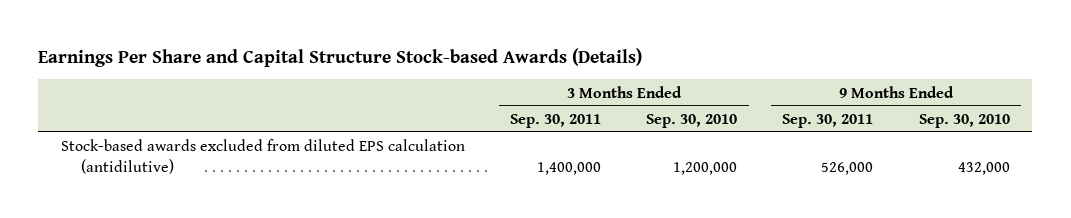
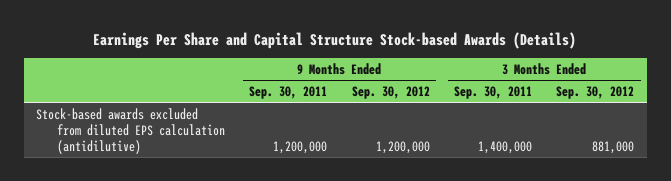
[646,113,738,128] Sep. 30, 2010 -> none
[918,113,1010,128] Sep. 30, 2010 -> none
none -> [351,85,430,99] Sep. 30, 2012
none -> [556,85,635,99] Sep. 30, 2012
[821,161,874,175] 526,000 -> [273,140,328,154] 1,200,000

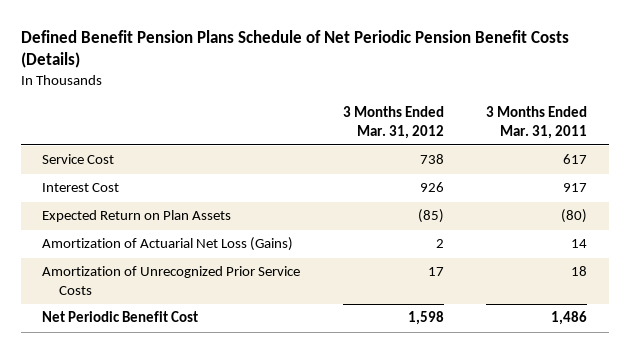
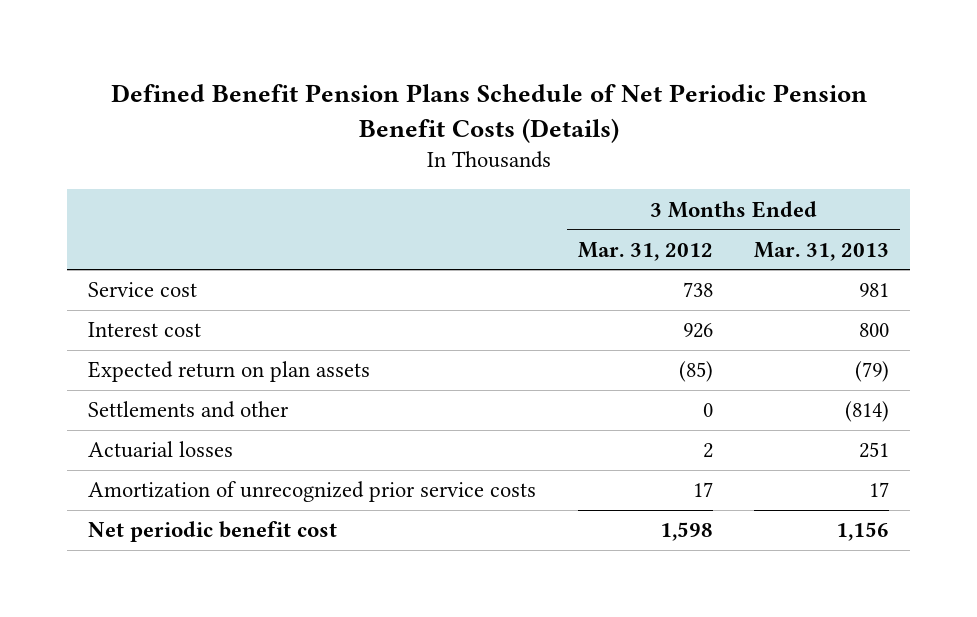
[486,106,588,139] 3 Months Ended Mar. 31, 2011 -> none
none -> [754,241,890,261] Mar. 31, 2013
[41,237,293,252] Amortization of Actuarial Net Loss (Gains) -> none
[41,154,114,165] Service Cost -> [88,282,198,298] Service cost
[41,183,119,193] Interest Cost -> [88,322,202,338] Interest cost
[41,210,231,223] Expected Return on Plan Assets -> [88,361,371,383] Expected return on plan assets
none -> [88,401,290,419] Settlements and other
none -> [88,441,234,459] Actuarial losses
[41,266,300,295] Amortization of Unrecognized Prior Service Costs -> [88,481,537,503] Amortization of unrecognized prior service costs
[41,311,198,323] Net Periodic Benefit Cost -> [88,521,338,543] Net periodic benefit cost

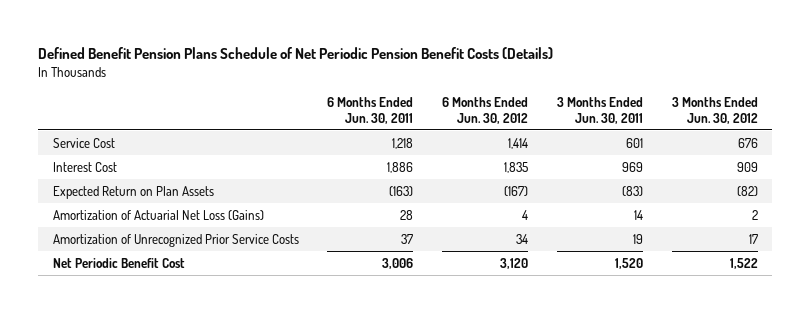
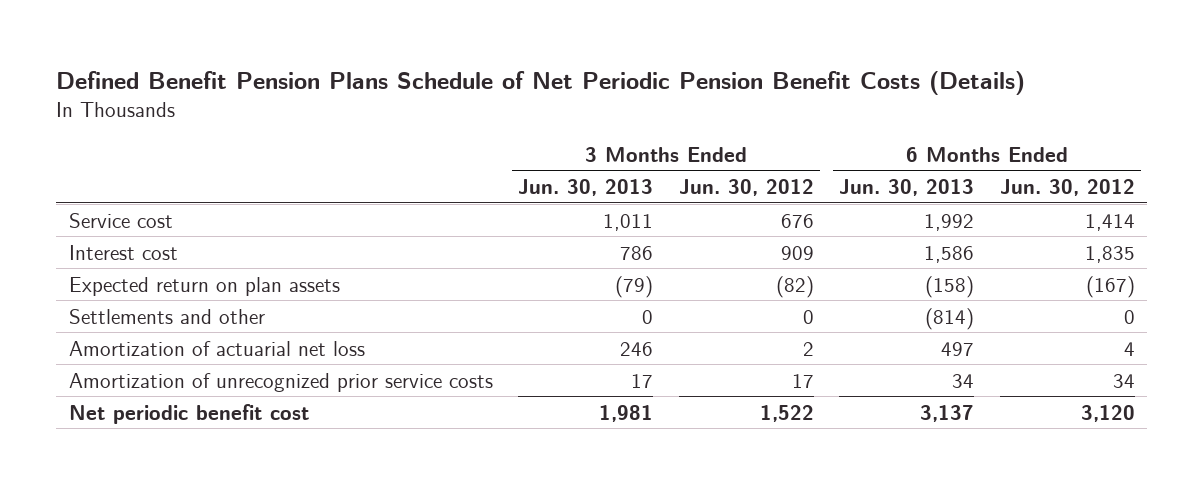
[327,96,414,124] 6 Months Ended Jun. 30, 2011 -> none
[557,96,644,124] 3 Months Ended Jun. 30, 2011 -> none
none -> [518,179,654,197] Jun. 30, 2013
none -> [839,179,975,197] Jun. 30, 2013
[52,137,115,148] Service Cost -> [69,212,174,228] Service cost
[52,161,117,172] Interest Cost -> [69,244,179,260] Interest cost
[52,185,214,199] Expected Return on Plan Assets -> [69,276,341,296] Expected return on plan assets
none -> [69,308,266,324] Settlements and other
[52,209,264,220] Amortization of Actuarial Net Loss (Gains) -> [69,340,366,356] Amortization of actuarial net loss
[52,233,299,247] Amortization of Unrecognized Prior Service Costs -> [69,372,494,392] Amortization of unrecognized prior service costs
[52,257,185,268] Net Periodic Benefit Cost -> [69,403,310,424] Net periodic benefit cost

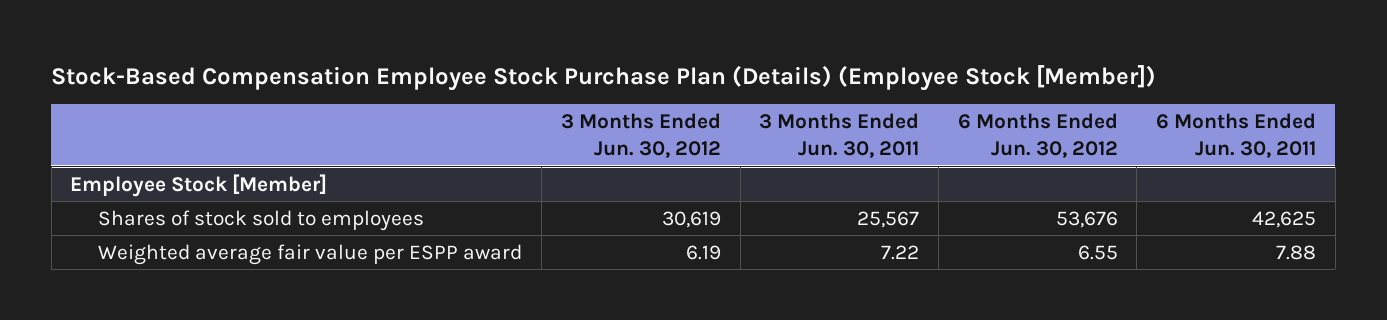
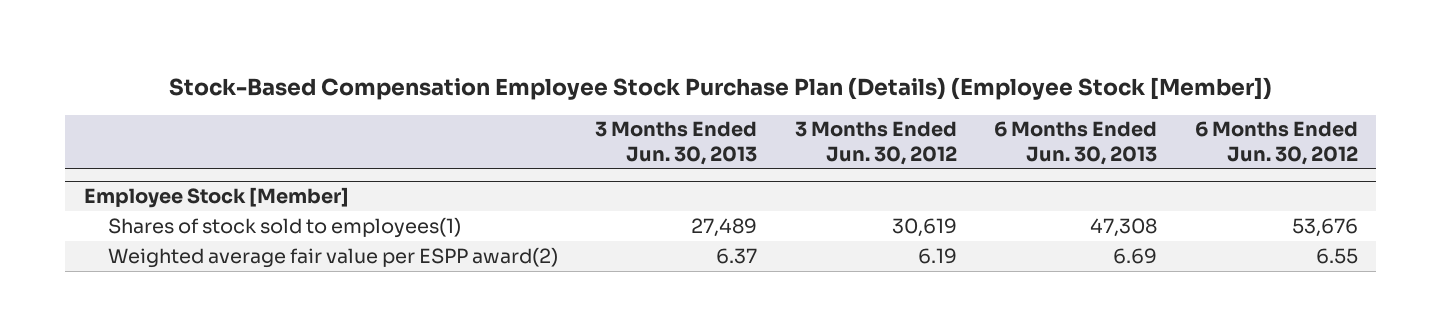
[759,113,920,159] 3 Months Ended Jun. 30, 2011 -> none
[1156,113,1317,159] 6 Months Ended Jun. 30, 2011 -> none
none -> [595,121,758,165] 3 Months Ended Jun. 30, 2013
none -> [994,121,1158,165] 6 Months Ended Jun. 30, 2013
[98,209,425,231] Shares of stock sold to employees -> [108,216,462,238] Shares of stock sold to employees(1)
[98,243,523,265] Weighted average fair value per ESPP award -> [108,246,559,268] Weighted average fair value per ESPP award(2)

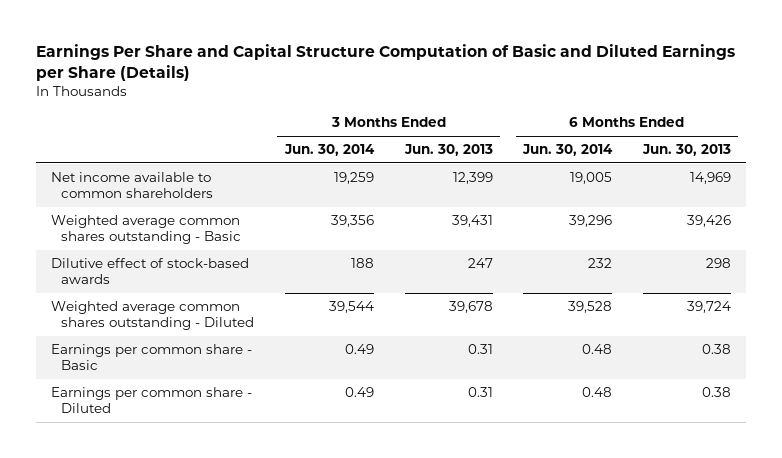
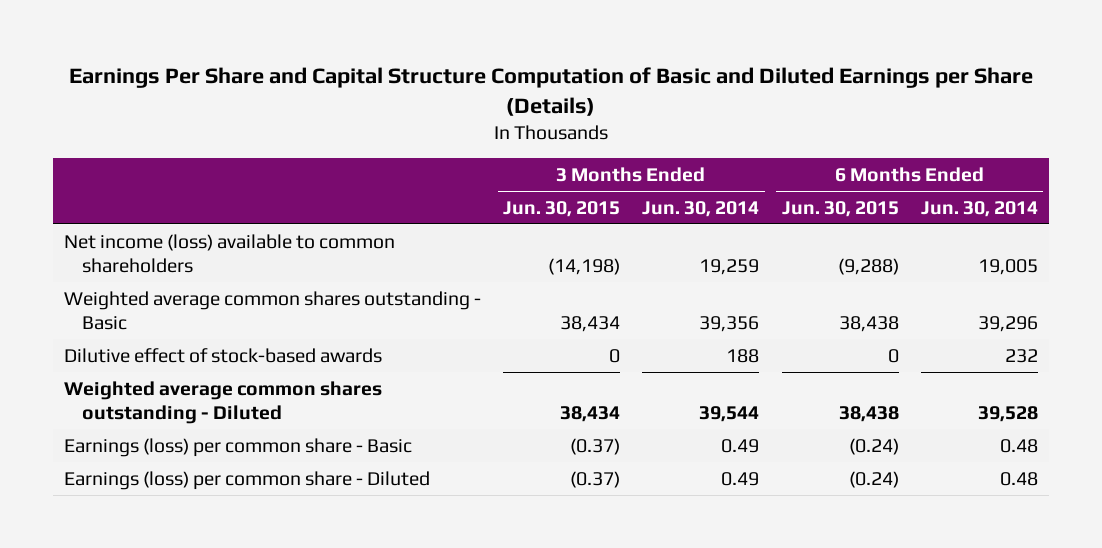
[403,144,493,157] Jun. 30, 2013 -> none
[641,144,731,157] Jun. 30, 2013 -> none
none -> [503,200,621,217] Jun. 30, 2015
none -> [781,200,899,217] Jun. 30, 2015
[51,172,214,199] Net income available to common shareholders -> [64,233,396,274] Net income (loss) available to common shareholders
[51,344,253,371] Earnings per common share - Basic -> [64,437,413,457] Earnings (loss) per common share - Basic
[51,387,253,414] Earnings per common share - Diluted -> [64,470,431,490] Earnings (loss) per common share - Diluted

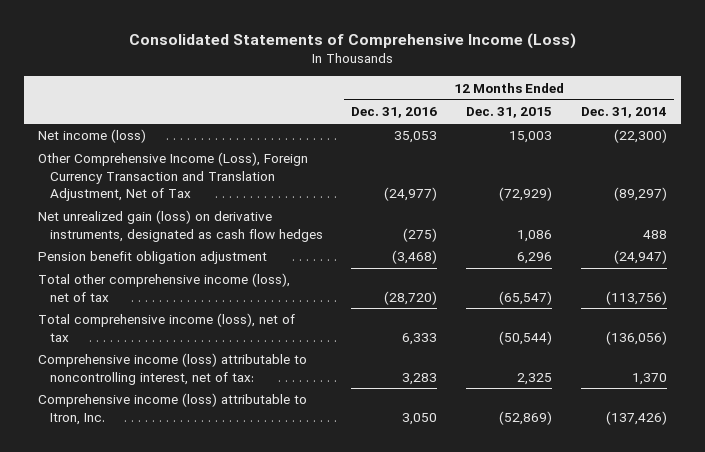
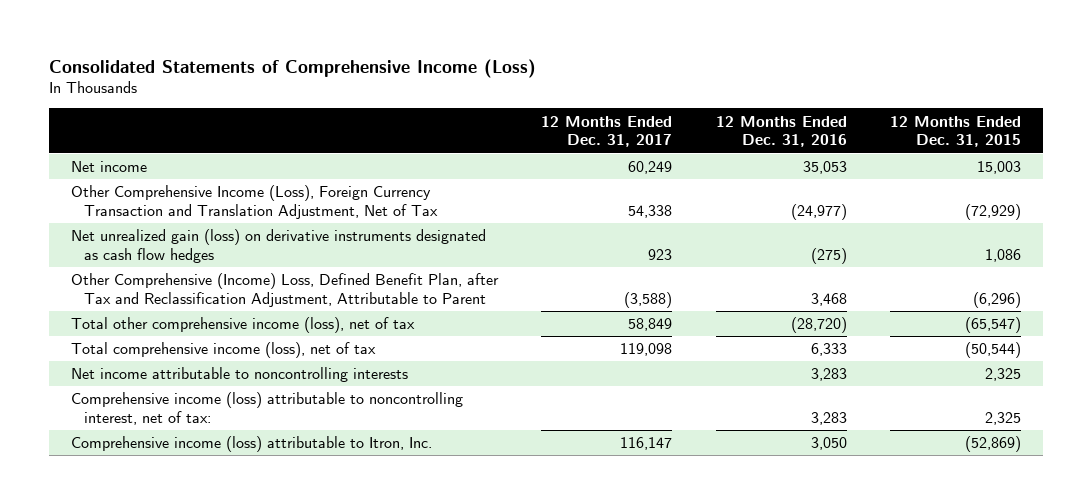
[580,107,667,119] Dec. 31, 2014 -> none
none -> [541,115,673,148] 12 Months Ended Dec. 31, 2017
[38,129,147,144] Net income (loss) -> [70,161,147,173] Net income
[38,251,268,265] Pension benefit obligation adjustment -> none
[38,210,323,242] Net unrealized gain (loss) on derivative instruments, designated as cash flow hedges -> [70,229,486,263] Net unrealized gain (loss) on derivative instruments designated as cash flow hedges
none -> [70,273,499,307] Other Comprehensive (Income) Loss, Defined Benefit Plan, after Tax and Reclassification Adjustment, Attributable to Parent
none -> [70,367,408,383] Net income attributable to noncontrolling interests

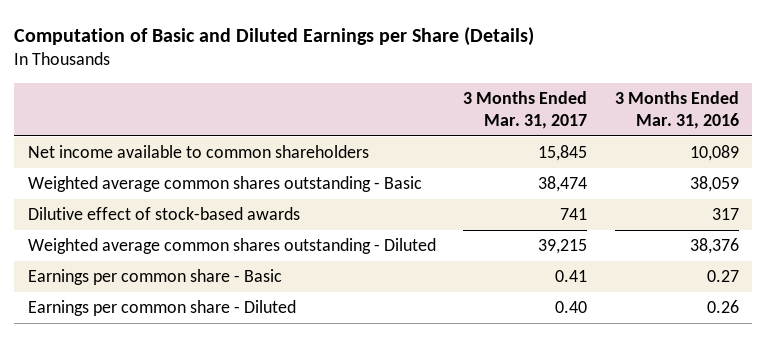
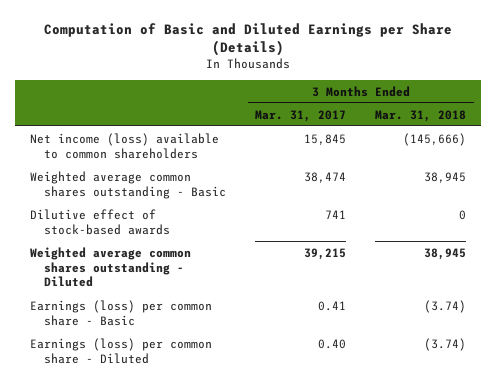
[614,91,739,129] 3 Months Ended Mar. 31, 2016 -> none
none -> [375,109,467,122] Mar. 31, 2018
[28,145,370,159] Net income available to common shareholders -> [29,132,219,159] Net income (loss) available to common shareholders
[28,269,283,286] Earnings per common share - Basic -> [29,299,212,326] Earnings (loss) per common share - Basic
[28,300,297,317] Earnings per common share - Diluted -> [29,337,212,364] Earnings (loss) per common share - Diluted

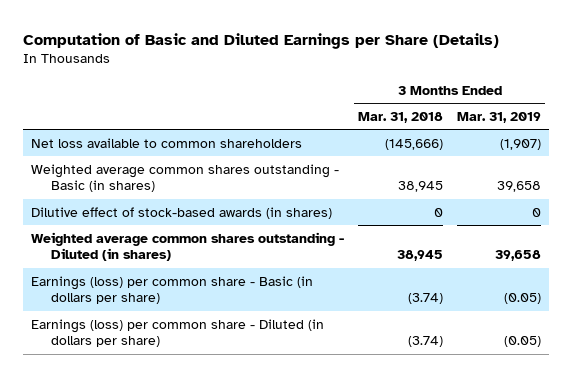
[255,109,347,122] Mar. 31, 2017 -> none
none -> [457,111,542,123] Mar. 31, 2019
[29,132,219,159] Net income (loss) available to common shareholders -> [30,137,302,148] Net loss available to common shareholders
[29,170,227,199] Weighted average common shares outstanding - Basic -> [30,163,339,193] Weighted average common shares outstanding - Basic (in shares)
[29,208,171,235] Dilutive effect of stock-based awards -> [30,206,332,219] Dilutive effect of stock-based awards (in shares)
[29,246,191,288] Weighted average common shares outstanding - Diluted -> [30,231,344,262] Weighted average common shares outstanding - Diluted (in shares)
[29,299,212,326] Earnings (loss) per common share - Basic -> [30,275,313,305] Earnings (loss) per common share - Basic (in dollars per share)
[29,337,212,364] Earnings (loss) per common share - Diluted -> [30,318,324,348] Earnings (loss) per common share - Diluted (in dollars per share)

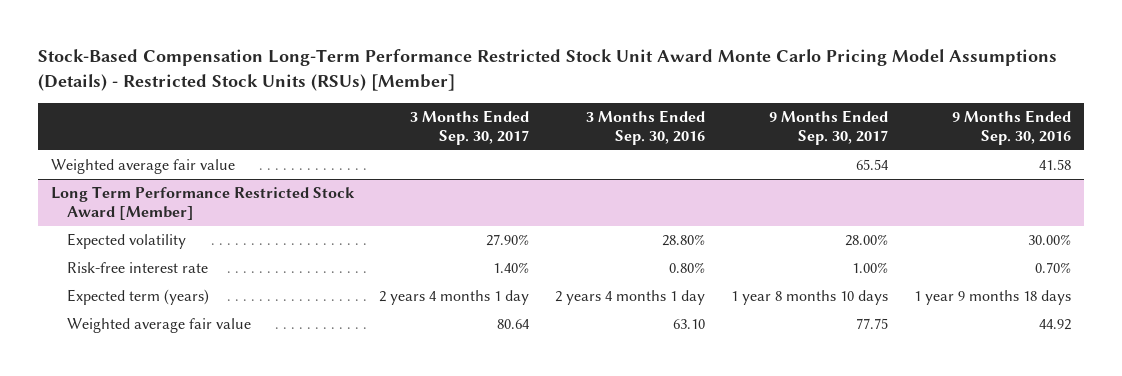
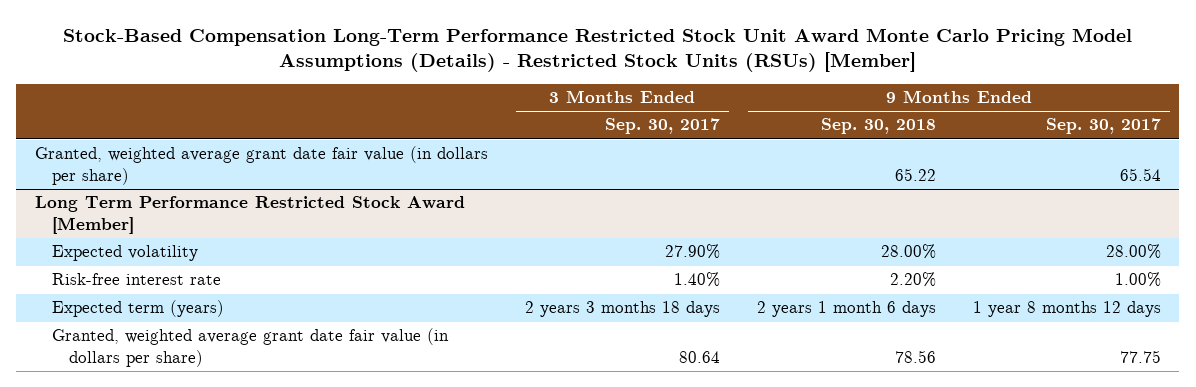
[586,109,706,146] 3 Months Ended Sep. 30, 2016 -> none
[952,109,1072,146] 9 Months Ended Sep. 30, 2016 -> none
none -> [820,118,936,135] Sep. 30, 2018
[50,159,235,175] Weighted average fair value -> [34,146,488,185] Granted, weighted average grant date fair value (in dollars per share)
[379,290,530,306] 2 years 4 months 1 day -> [524,301,720,318] 2 years 3 months 18 days
[731,290,889,306] 1 year 8 months 10 days -> [972,301,1161,318] 1 year 8 months 12 days
[67,318,252,334] Weighted average fair value -> [51,328,449,367] Granted, weighted average grant date fair value (in dollars per share)

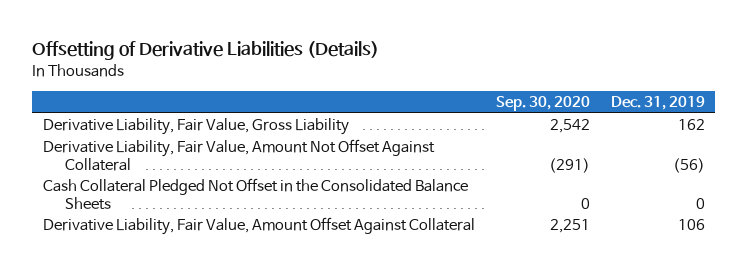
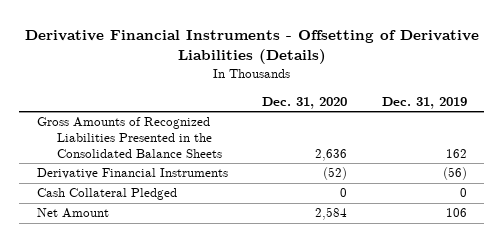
[32,41,380,61] Offsetting of Derivative Liabilities (Details) -> [24,29,479,65] Derivative Financial Instruments - Offsetting of Derivative Liabilities (Details)
[495,96,590,112] Sep. 30, 2020 -> none
none -> [262,96,348,109] Dec. 31, 2020
[42,139,435,171] Derivative Liability, Fair Value, Amount Not Offset Against Collateral -> none
[42,118,349,136] Derivative Liability, Fair Value, Gross Liability -> [36,117,222,158] Gross Amounts of Recognized Liabilities Presented in the Consolidated Balance Sheets
none -> [36,168,228,180] Derivative Financial Instruments
[42,178,468,210] Cash Collateral Pledged Not Offset in the Consolidated Balance Sheets -> [36,188,177,201] Cash Collateral Pledged
[42,217,475,236] Derivative Liability, Fair Value, Amount Offset Against Collateral -> [36,208,109,219] Net Amount

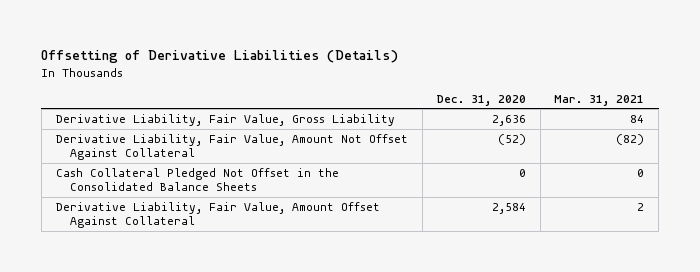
[24,29,479,65] Derivative Financial Instruments - Offsetting of Derivative Liabilities (Details) -> [41,50,399,64] Offsetting of Derivative Liabilities (Details)
[381,96,467,109] Dec. 31, 2019 -> none
none -> [554,94,645,106] Mar. 31, 2021
[36,168,228,180] Derivative Financial Instruments -> none
[36,117,222,158] Gross Amounts of Recognized Liabilities Presented in the Consolidated Balance Sheets -> [55,114,395,127] Derivative Liability, Fair Value, Gross Liability
none -> [55,134,408,161] Derivative Liability, Fair Value, Amount Not Offset Against Collateral
[36,188,177,201] Cash Collateral Pledged -> [55,168,339,192] Cash Collateral Pledged Not Offset in the Consolidated Balance Sheets
[36,208,109,219] Net Amount -> [55,202,380,229] Derivative Liability, Fair Value, Amount Offset Against Collateral

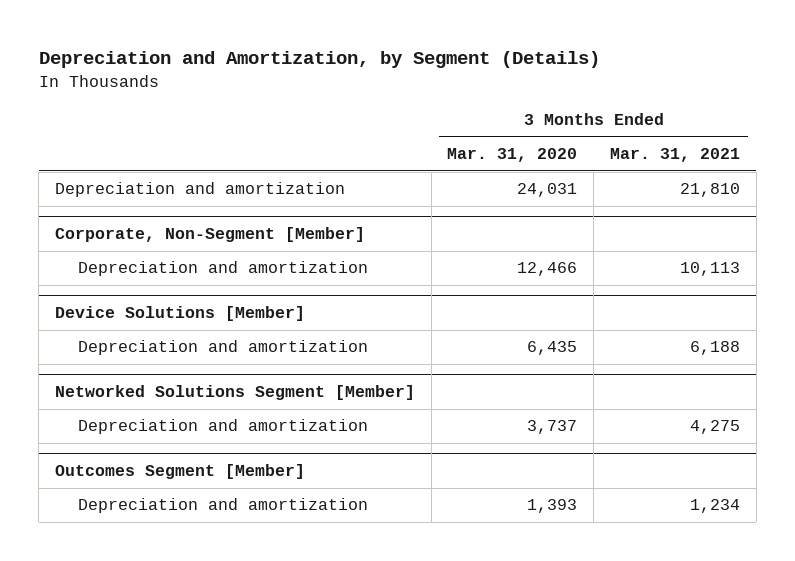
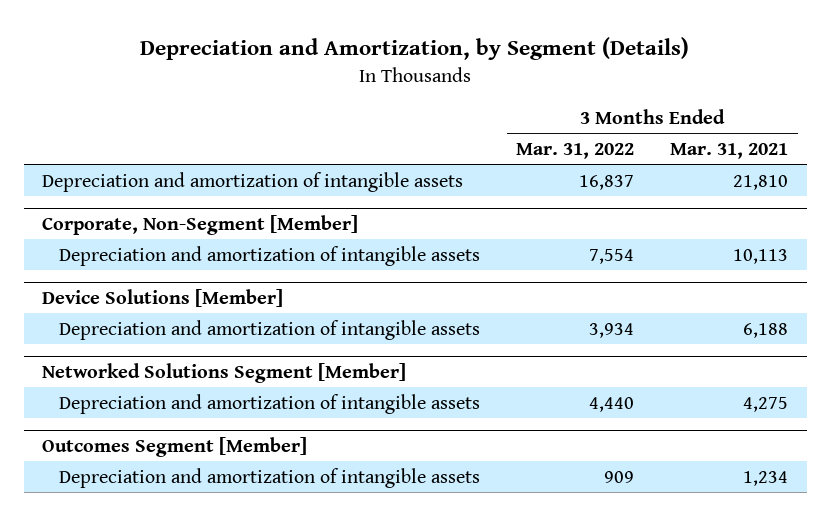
[447,148,578,163] Mar. 31, 2020 -> none
none -> [516,143,635,160] Mar. 31, 2022
[54,182,345,198] Depreciation and amortization -> [41,171,463,192] Depreciation and amortization of intangible assets
[78,261,369,277] Depreciation and amortization -> [58,245,480,266] Depreciation and amortization of intangible assets
[78,340,369,356] Depreciation and amortization -> [58,319,480,340] Depreciation and amortization of intangible assets
[78,419,369,435] Depreciation and amortization -> [58,393,480,414] Depreciation and amortization of intangible assets
[78,498,369,514] Depreciation and amortization -> [58,467,480,488] Depreciation and amortization of intangible assets

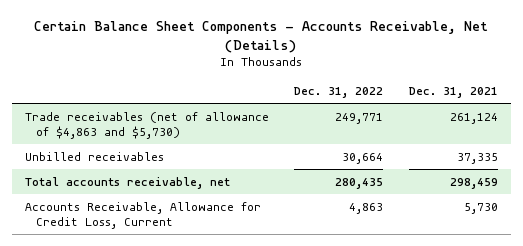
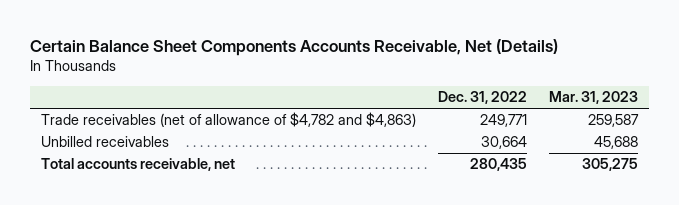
[34,20,489,53] Certain Balance Sheet Components - Accounts Receivable, Net (Details) -> [29,39,558,57] Certain Balance Sheet Components Accounts Receivable, Net (Details)
[408,87,498,99] Dec. 31, 2021 -> none
none -> [549,91,639,105] Mar. 31, 2023
[24,111,269,139] Trade receivables (net of allowance of $4,863 and $5,730) -> [40,112,416,128] Trade receivables (net of allowance of $4,782 and $4,863)
[24,201,261,229] Accounts Receivable, Allowance for Credit Loss, Current -> none

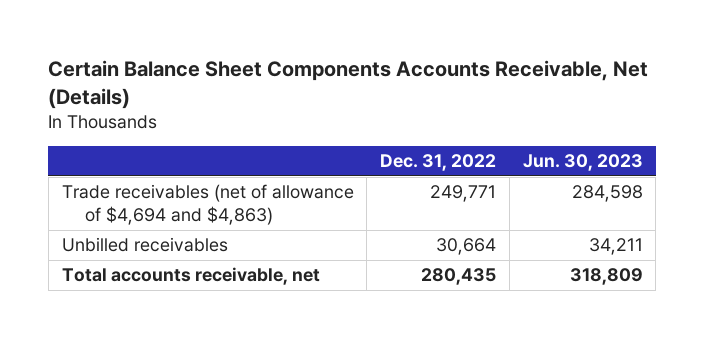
[549,91,639,105] Mar. 31, 2023 -> none
none -> [522,154,643,172] Jun. 30, 2023
[40,112,416,128] Trade receivables (net of allowance of $4,782 and $4,863) -> [61,184,354,226] Trade receivables (net of allowance of $4,694 and $4,863)

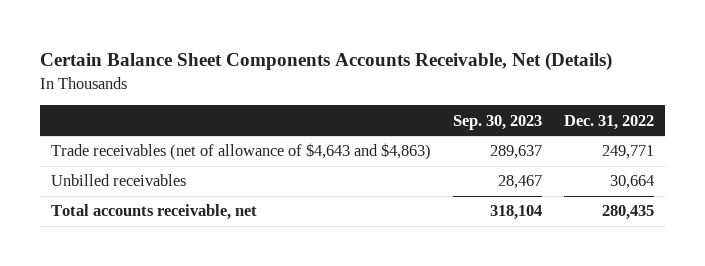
[522,154,643,172] Jun. 30, 2023 -> none
none -> [453,114,543,130] Sep. 30, 2023
[61,184,354,226] Trade receivables (net of allowance of $4,694 and $4,863) -> [51,143,432,161] Trade receivables (net of allowance of $4,643 and $4,863)

